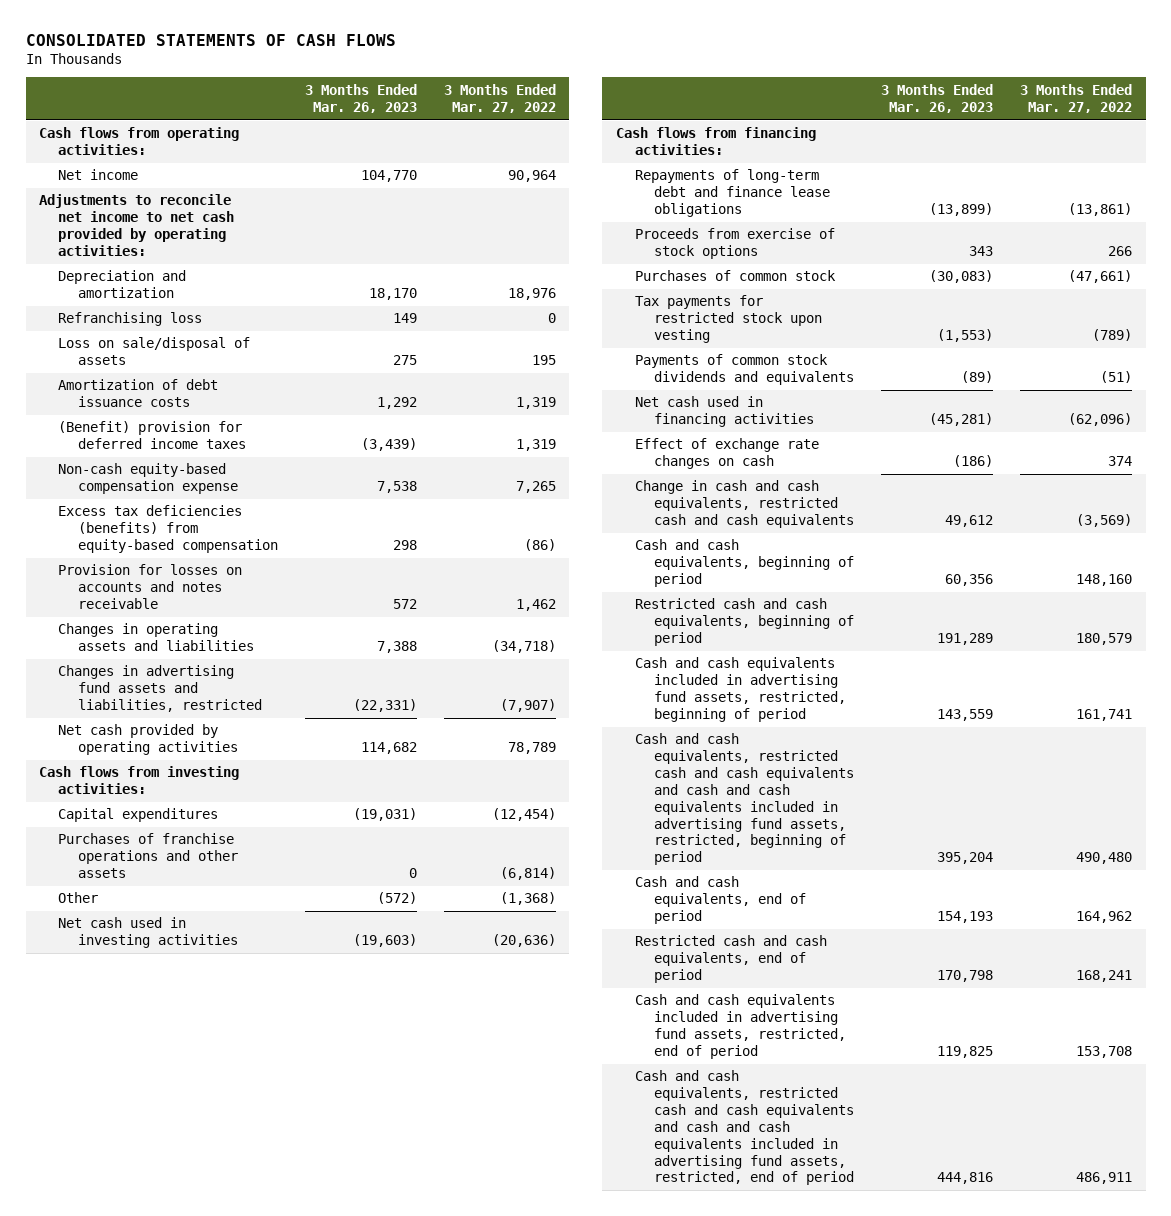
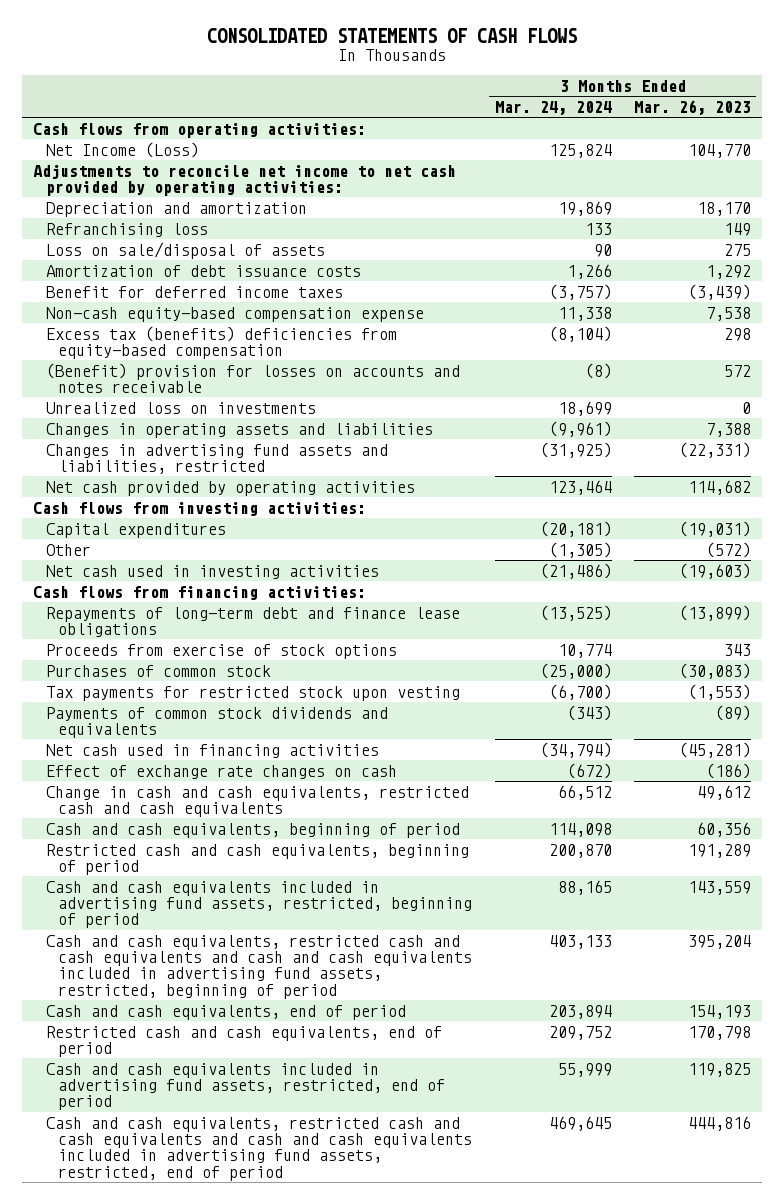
[443,83,556,113] 3 Months Ended Mar. 27, 2022 -> none
none -> [494,100,612,115] Mar. 24, 2024
[58,169,139,181] Net income -> [45,141,199,158] Net Income (Loss)
[58,421,246,450] (Benefit) provision for deferred income taxes -> [45,285,343,298] Benefit for deferred income taxes
[58,505,278,554] Excess tax deficiencies (benefits) from equity-based compensation -> [45,325,397,360] Excess tax (benefits) deficiencies from equity-based compensation
[58,564,243,610] Provision for losses on accounts and notes receivable -> [45,362,460,394] (Benefit) provision for losses on accounts and notes receivable
none -> [45,401,316,414] Unrealized loss on investments
[58,833,238,879] Purchases of franchise operations and other assets -> none

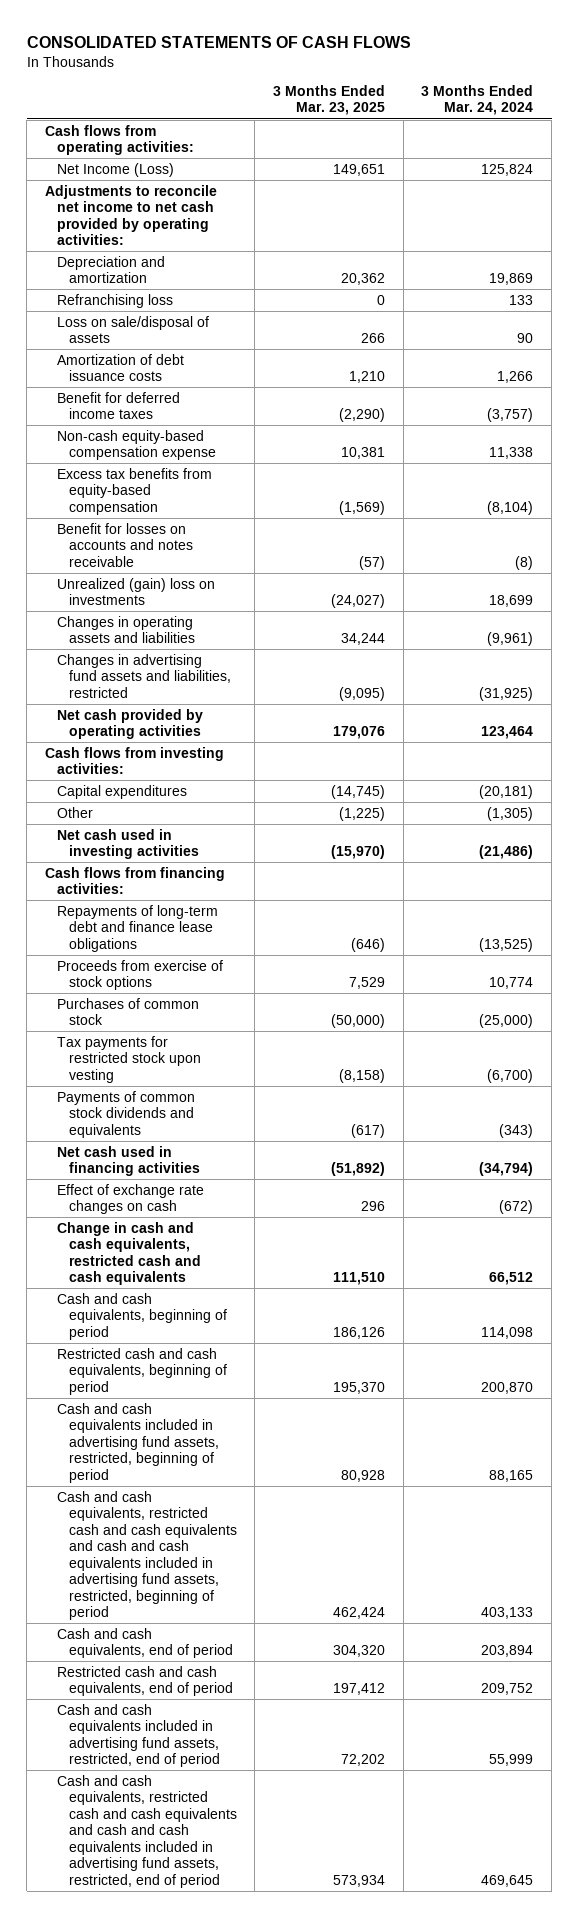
[633,99,751,115] Mar. 26, 2023 -> none
none -> [272,84,385,116] 3 Months Ended Mar. 23, 2025
[45,325,397,360] Excess tax (benefits) deficiencies from equity-based compensation -> [56,467,212,515] Excess tax benefits from equity-based compensation
[45,362,460,394] (Benefit) provision for losses on accounts and notes receivable -> [56,522,193,567] Benefit for losses on accounts and notes receivable
[45,401,316,414] Unrealized loss on investments -> [56,577,215,606] Unrealized (gain) loss on investments

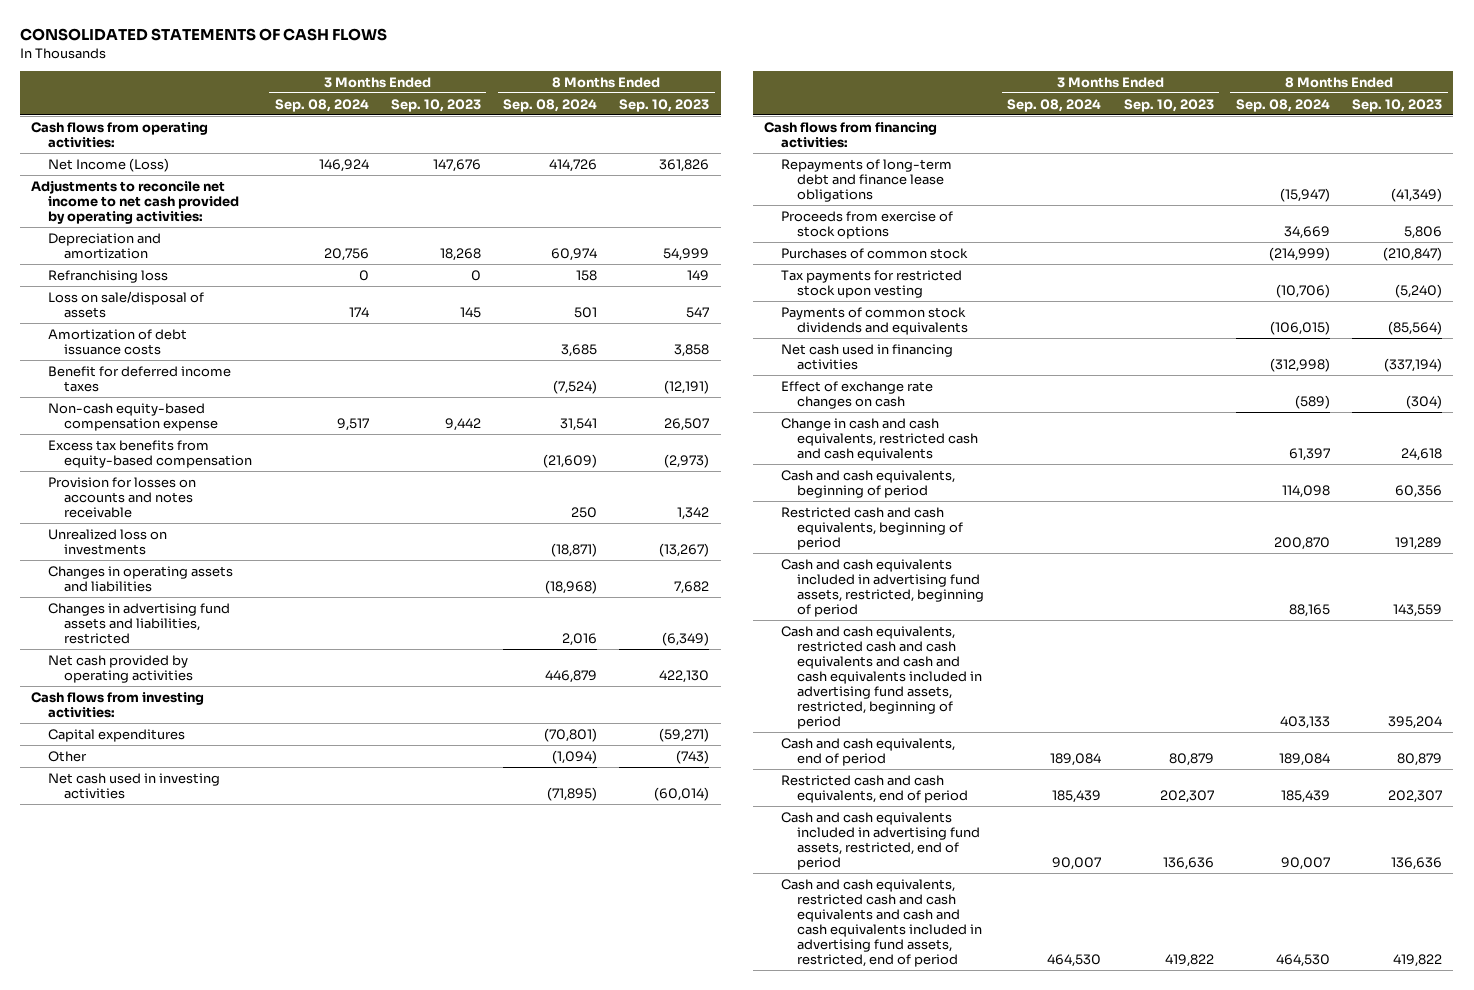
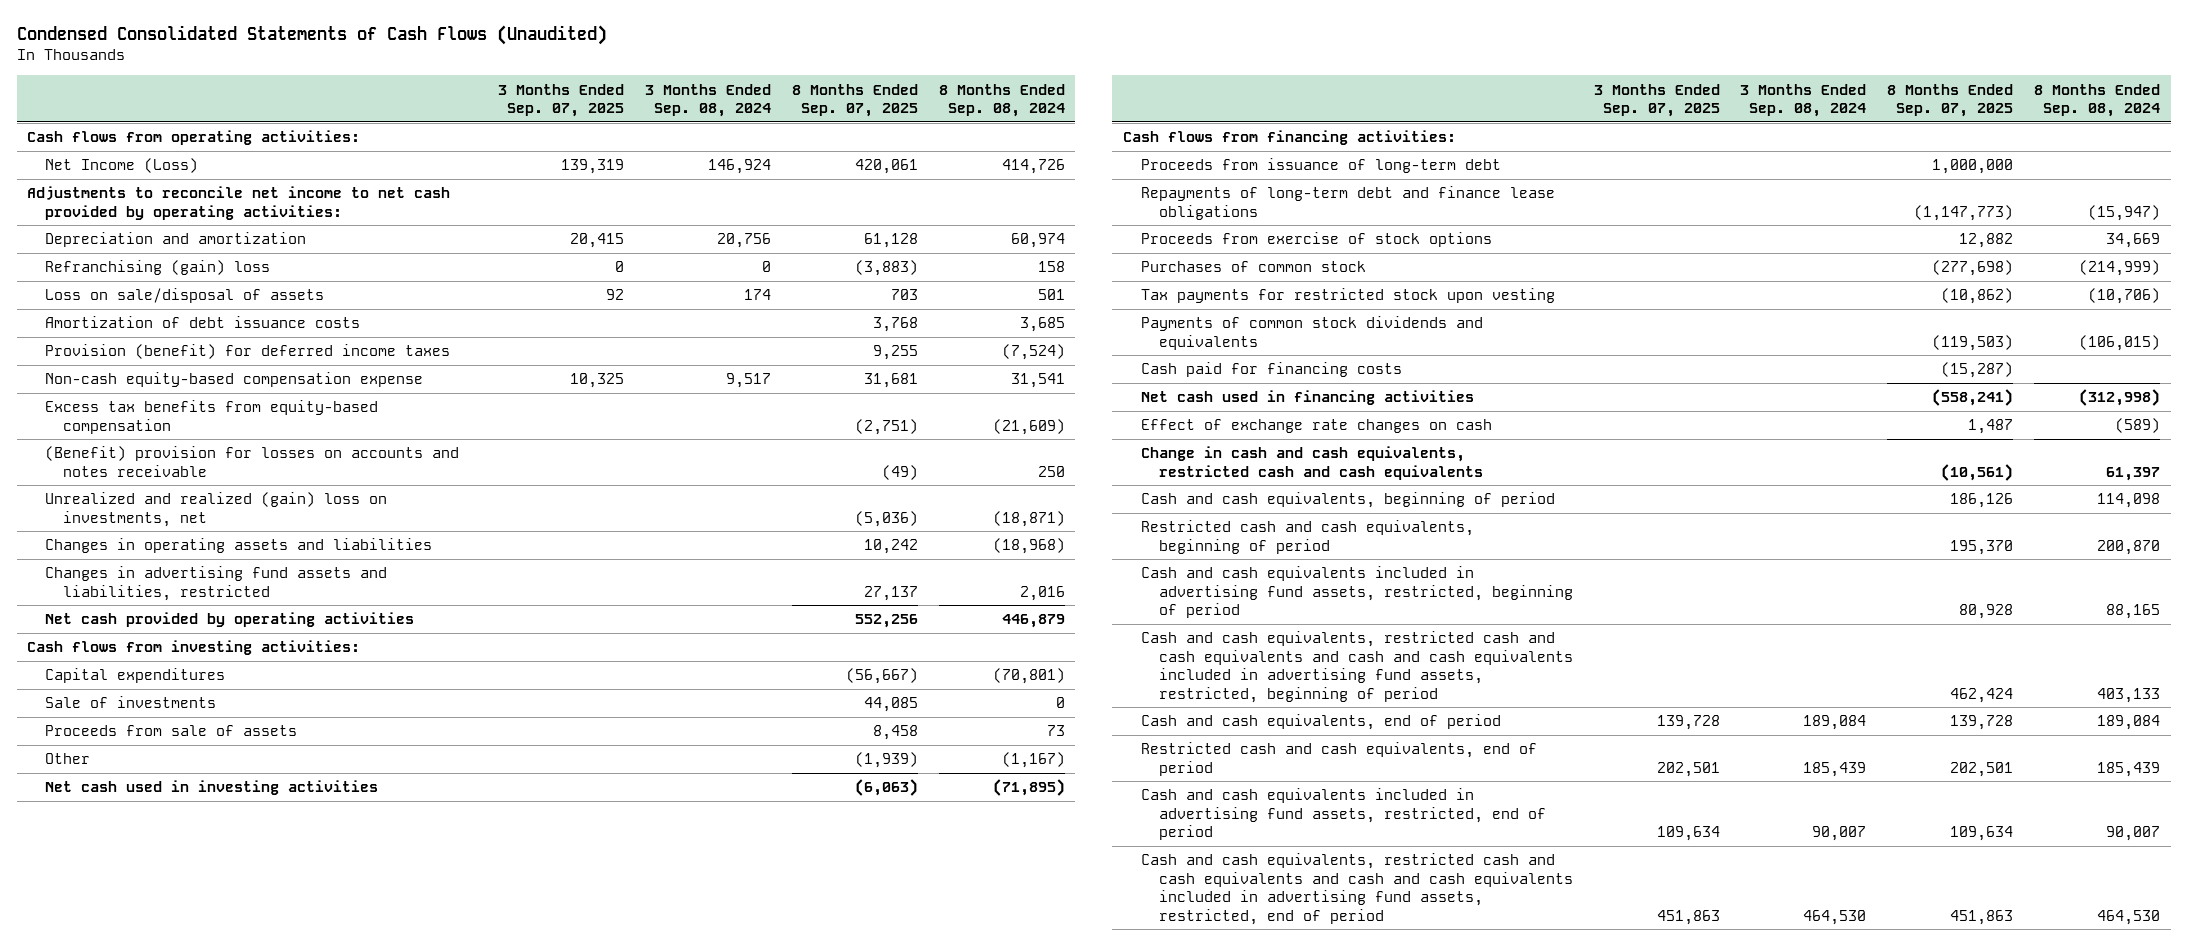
[20,28,388,42] CONSOLIDATED STATEMENTS OF CASH FLOWS -> [16,25,607,46] Condensed Consolidated Statements of Cash Flows (Unaudited)
[390,98,481,112] Sep. 10, 2023 -> none
[619,98,710,112] Sep. 10, 2023 -> none
none -> [498,83,625,118] 3 Months Ended Sep. 07, 2025
none -> [791,83,918,118] 8 Months Ended Sep. 07, 2025
[47,269,168,283] Refranchising loss -> [45,260,271,276] Refranchising (gain) loss
[47,365,231,392] Benefit for deferred income taxes -> [45,344,451,360] Provision (benefit) for deferred income taxes
[47,476,196,518] Provision for losses on accounts and notes receivable -> [45,446,460,477] (Benefit) provision for losses on accounts and notes receivable
[47,528,167,555] Unrealized loss on investments -> [45,492,388,527] Unrealized and realized (gain) loss on investments, net
none -> [45,696,217,709] Sale of investments
none -> [45,725,298,737] Proceeds from sale of assets
[552,749,598,764] (1,094) -> [1001,752,1065,769] (1,167)
none -> [1140,158,1501,174] Proceeds from issuance of long-term debt
none -> [1140,362,1402,378] Cash paid for financing costs

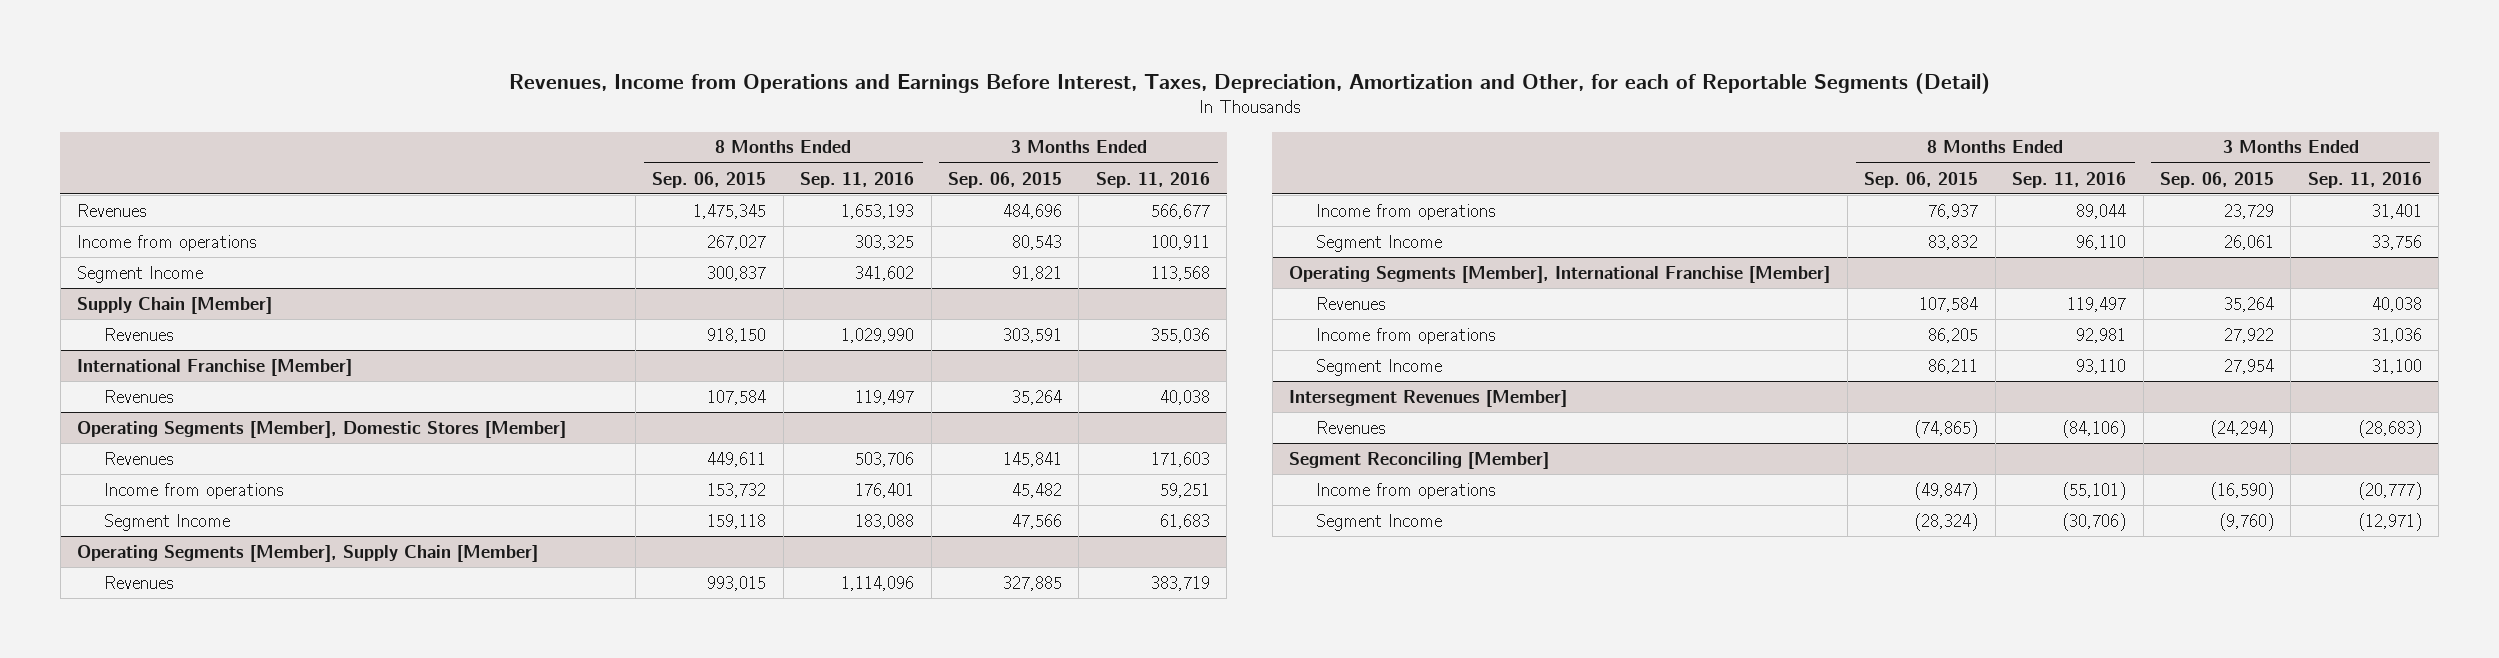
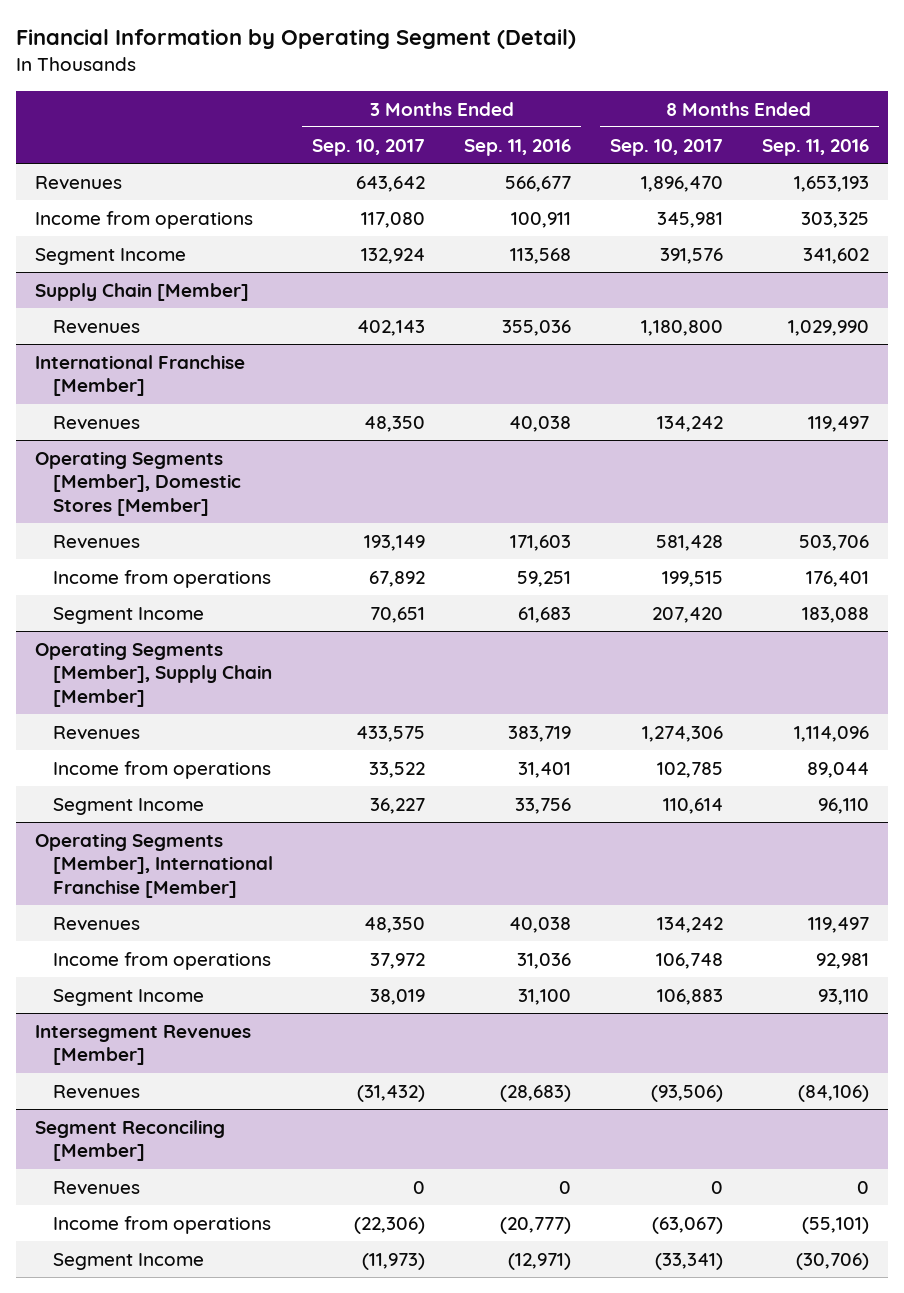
[508,72,1990,94] Revenues, Income from Operations and Earnings Before Interest, Taxes, Depreciation, Amortization and Other, for each of Reportable Segments (Detail) -> [15,29,576,50] Financial Information by Operating Segment (Detail)
[652,171,767,188] Sep. 06, 2015 -> none
[947,171,1062,188] Sep. 06, 2015 -> none
none -> [312,138,426,156] Sep. 10, 2017
none -> [609,138,723,156] Sep. 10, 2017
none -> [53,1180,141,1195] Revenues

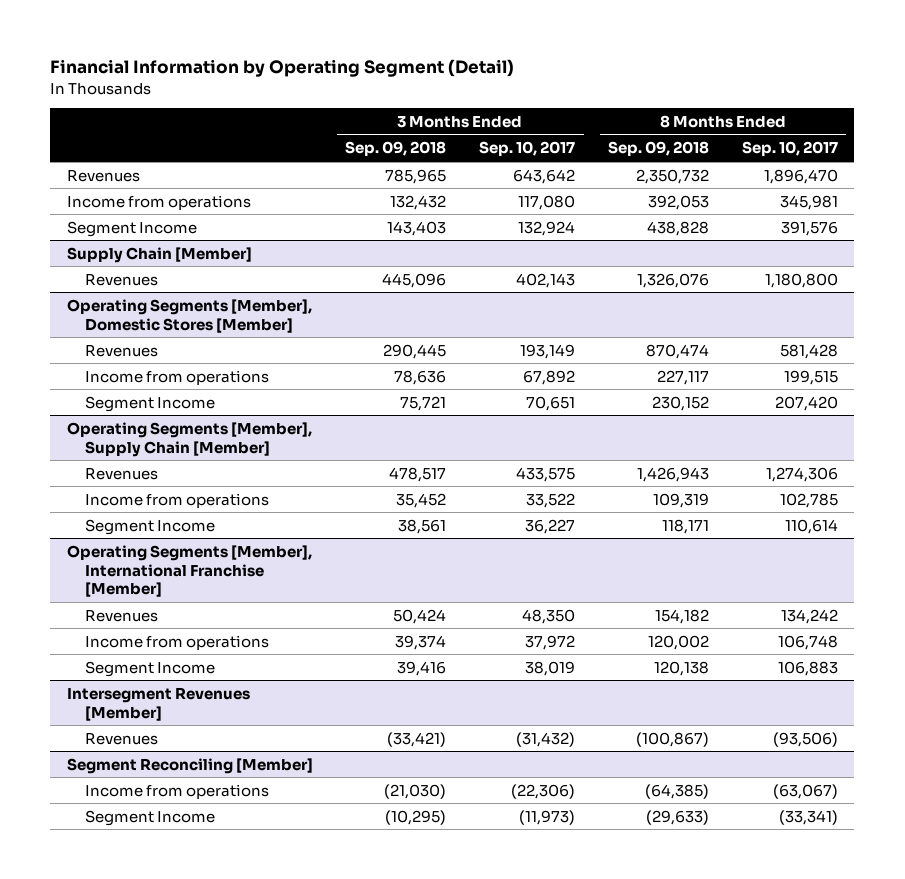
[463,138,571,156] Sep. 11, 2016 -> none
[761,138,869,156] Sep. 11, 2016 -> none
none -> [345,141,447,157] Sep. 09, 2018
none -> [608,141,710,157] Sep. 09, 2018
[35,354,246,397] International Franchise [Member] -> none
[53,415,141,430] Revenues -> none
[53,1180,141,1195] Revenues -> none

